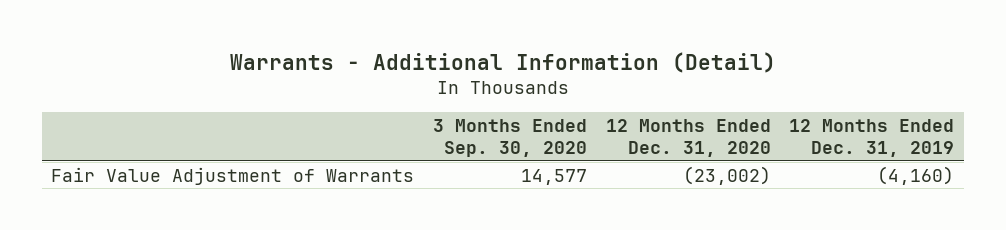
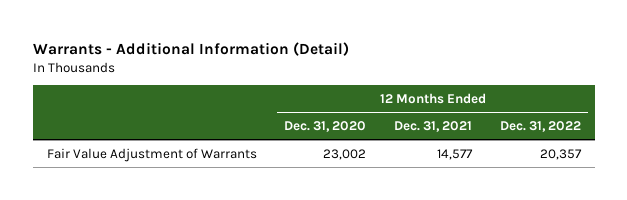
[432,119,587,158] 3 Months Ended Sep. 30, 2020 -> none
[789,119,955,158] 12 Months Ended Dec. 31, 2019 -> none
none -> [394,120,473,132] Dec. 31, 2021
none -> [499,120,581,132] Dec. 31, 2022
[682,165,771,185] (23,002) -> [323,148,367,160] 23,002

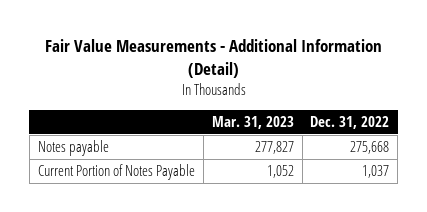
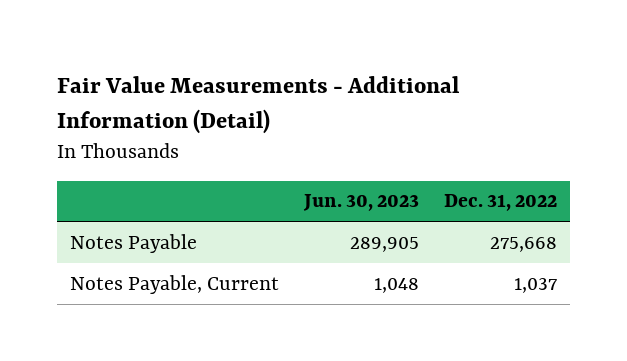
[211,116,294,130] Mar. 31, 2023 -> none
none -> [303,194,420,212] Jun. 30, 2023
[37,140,109,157] Notes payable -> [70,233,198,253] Notes Payable
[37,164,195,181] Current Portion of Notes Payable -> [70,274,280,294] Notes Payable, Current

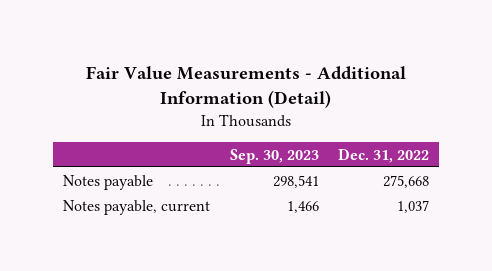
[303,194,420,212] Jun. 30, 2023 -> none
none -> [229,148,319,164] Sep. 30, 2023
[70,233,198,253] Notes Payable -> [63,174,154,190] Notes payable
[70,274,280,294] Notes Payable, Current -> [63,199,211,215] Notes payable, current

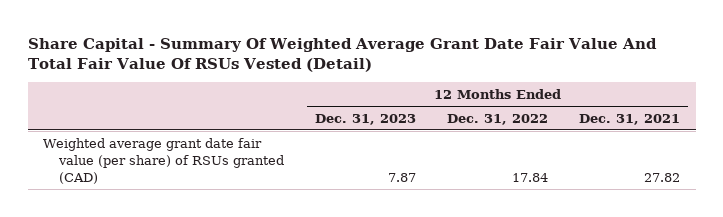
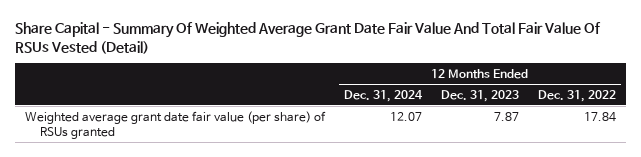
[579,113,681,125] Dec. 31, 2021 -> none
none -> [343,89,423,102] Dec. 31, 2024
[43,137,285,185] Weighted average grant date fair value (per share) of RSUs granted (CAD) -> [24,110,326,139] Weighted average grant date fair value (per share) of RSUs granted

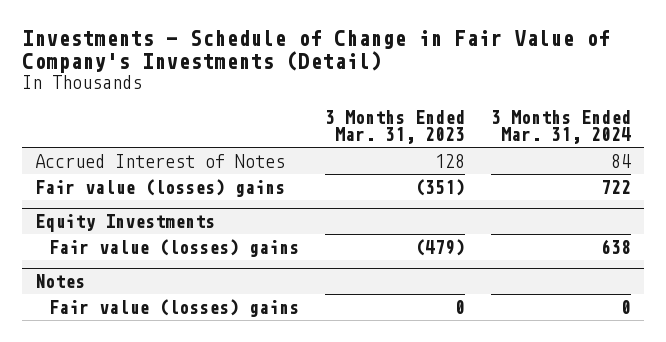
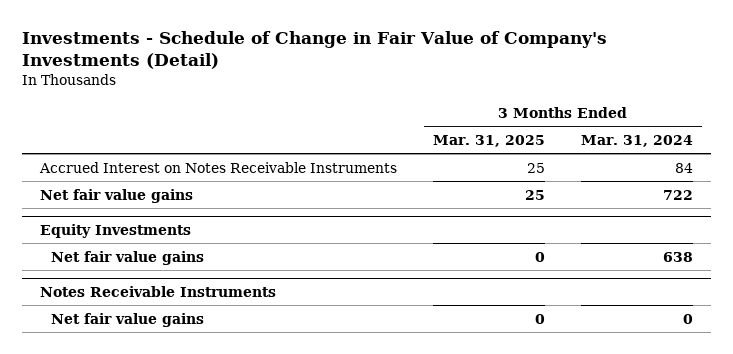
[324,110,465,145] 3 Months Ended Mar. 31, 2023 -> none
none -> [433,134,546,147] Mar. 31, 2025
[35,153,286,168] Accrued Interest of Notes -> [39,161,398,173] Accrued Interest on Notes Receivable Instruments
[35,178,286,197] Fair value (losses) gains -> [40,188,194,203] Net fair value gains
[48,238,299,257] Fair value (losses) gains -> [50,250,204,265] Net fair value gains
[35,274,86,289] Notes -> [40,286,277,298] Notes Receivable Instruments
[48,298,299,317] Fair value (losses) gains -> [50,312,204,327] Net fair value gains

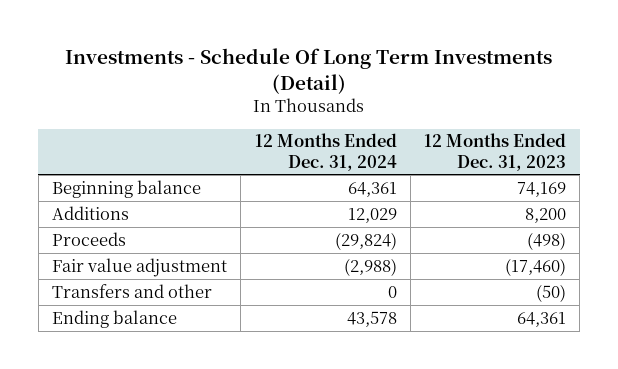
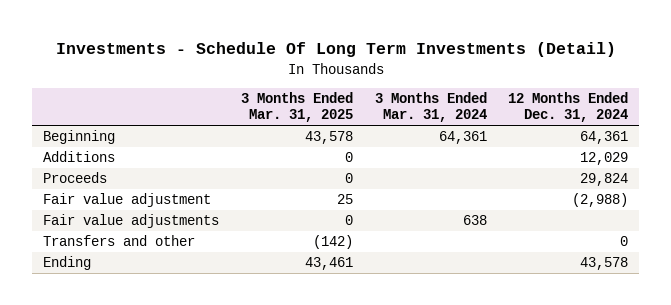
[423,133,566,171] 12 Months Ended Dec. 31, 2023 -> none
none -> [240,91,353,123] 3 Months Ended Mar. 31, 2025
none -> [374,91,487,123] 3 Months Ended Mar. 31, 2024
[52,179,202,198] Beginning balance -> [43,130,116,145] Beginning
[334,231,397,250] (29,824) -> [580,173,629,187] 29,824
none -> [43,214,220,229] Fair value adjustments
[52,309,178,328] Ending balance -> [43,256,92,271] Ending

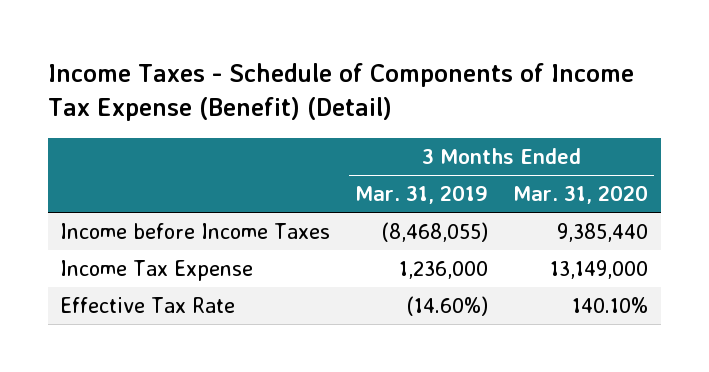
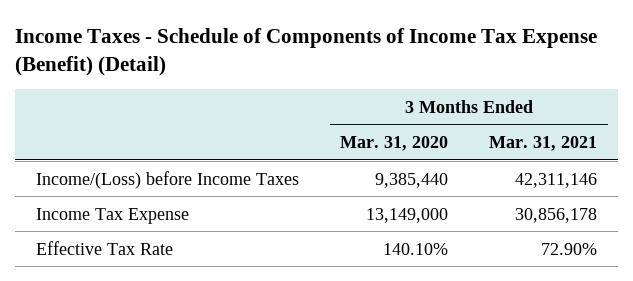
[355,185,489,205] Mar. 31, 2019 -> none
none -> [489,136,598,152] Mar. 31, 2021
[60,223,331,240] Income before Income Taxes -> [35,170,299,189] Income/(Loss) before Income Taxes

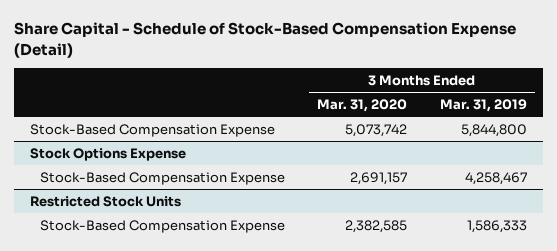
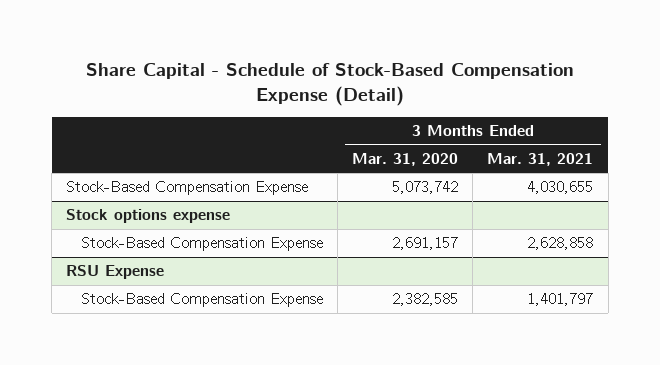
[439,99,527,113] Mar. 31, 2019 -> none
none -> [487,152,594,166] Mar. 31, 2021
[30,147,187,161] Stock Options Expense -> [66,209,231,224] Stock options expense
[30,195,182,207] Restricted Stock Units -> [66,265,165,280] RSU Expense

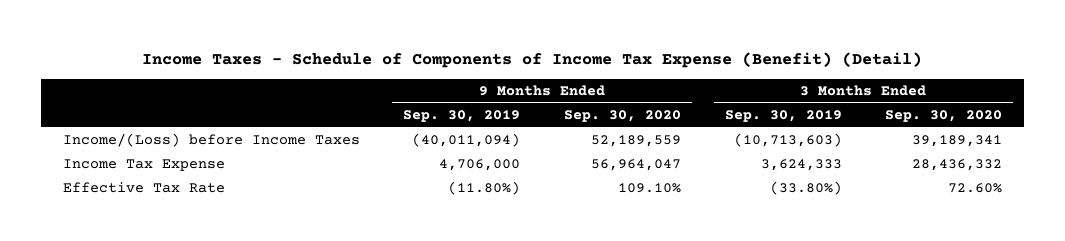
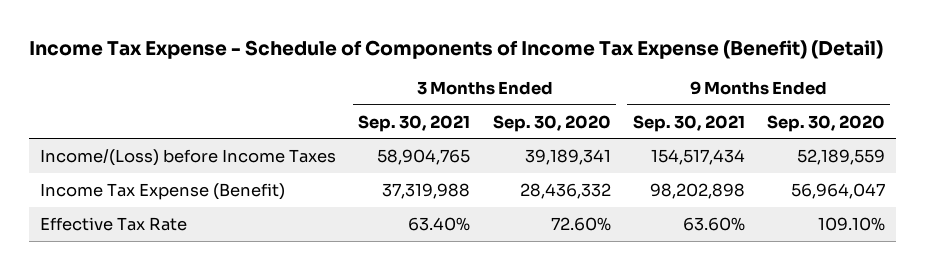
[142,52,923,69] Income Taxes - Schedule of Components of Income Tax Expense (Benefit) (Detail) -> [29,39,884,59] Income Tax Expense - Schedule of Components of Income Tax Expense (Benefit) (Detail)
[403,110,521,123] Sep. 30, 2019 -> none
[724,110,842,123] Sep. 30, 2019 -> none
none -> [358,114,471,132] Sep. 30, 2021
none -> [632,114,745,132] Sep. 30, 2021
[62,159,225,172] Income Tax Expense -> [40,182,286,200] Income Tax Expense (Benefit)

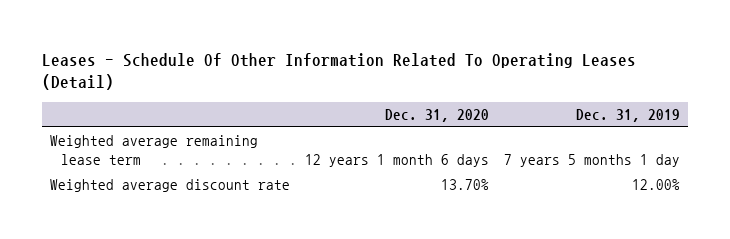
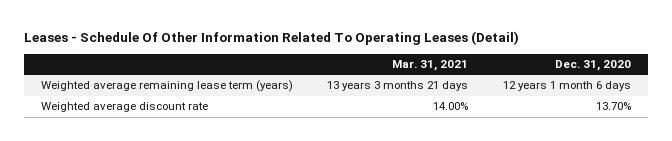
[576,109,681,123] Dec. 31, 2019 -> none
none -> [392,60,469,72] Mar. 31, 2021
[49,135,258,165] Weighted average remaining lease term -> [41,80,294,93] Weighted average remaining lease term (years)

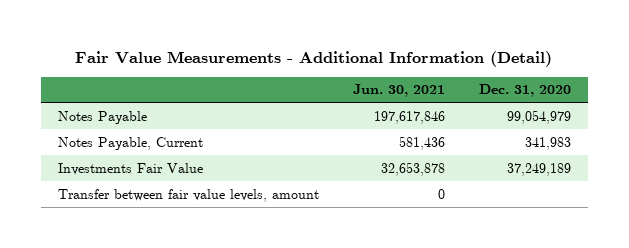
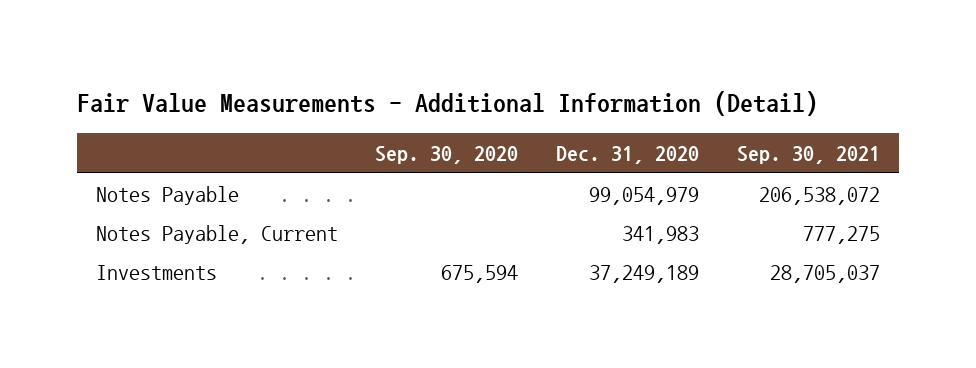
[352,84,445,98] Jun. 30, 2021 -> none
none -> [375,146,519,165] Sep. 30, 2020
none -> [737,146,881,165] Sep. 30, 2021
[58,188,320,202] Transfer between fair value levels, amount -> none
[58,162,204,175] Investments Fair Value -> [95,264,217,280] Investments

